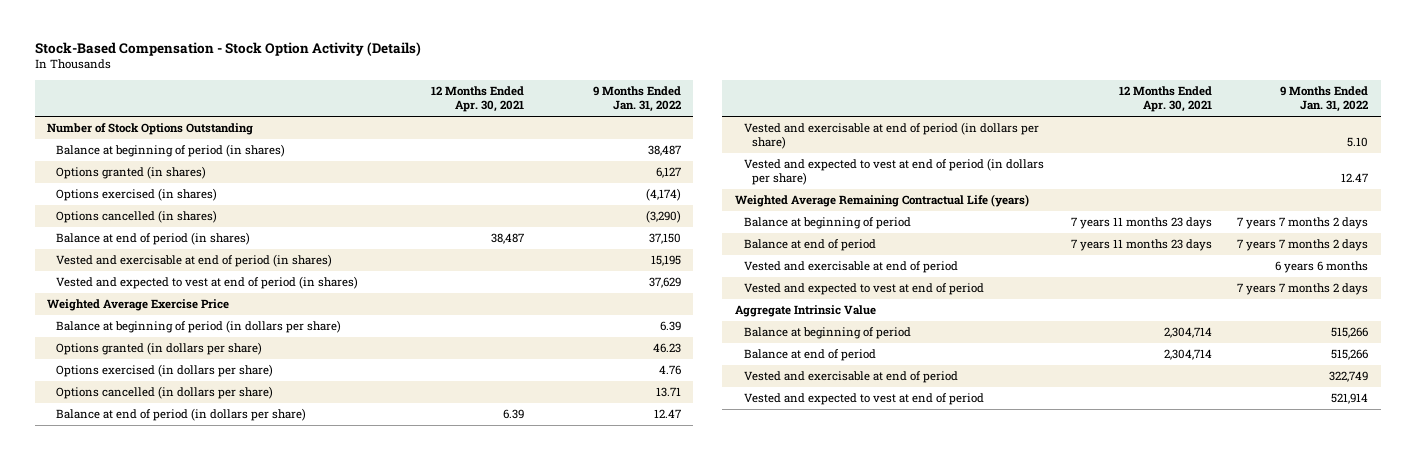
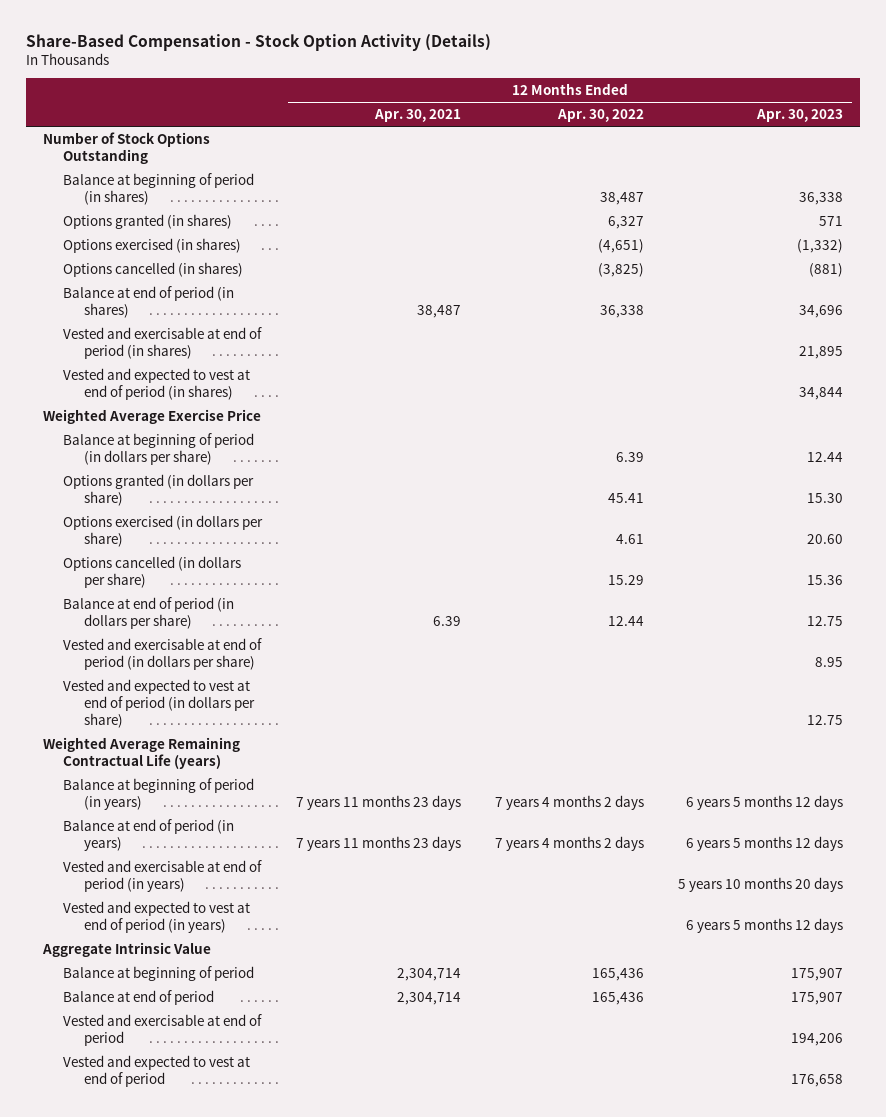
[34,41,421,56] Stock-Based Compensation - Stock Option Activity (Details) -> [25,33,491,51] Share-Based Compensation - Stock Option Activity (Details)
[592,86,681,113] 9 Months Ended Jan. 31, 2022 -> none
none -> [557,109,645,123] Apr. 30, 2022
none -> [756,109,844,123] Apr. 30, 2023
[743,217,911,230] Balance at beginning of period -> [63,777,255,810] Balance at beginning of period (in years)
[743,239,876,252] Balance at end of period -> [63,818,235,851] Balance at end of period (in years)
[743,261,958,274] Vested and exercisable at end of period -> [63,859,263,892] Vested and exercisable at end of period (in years)
[743,283,984,296] Vested and expected to vest at end of period -> [63,900,251,933] Vested and expected to vest at end of period (in years)

